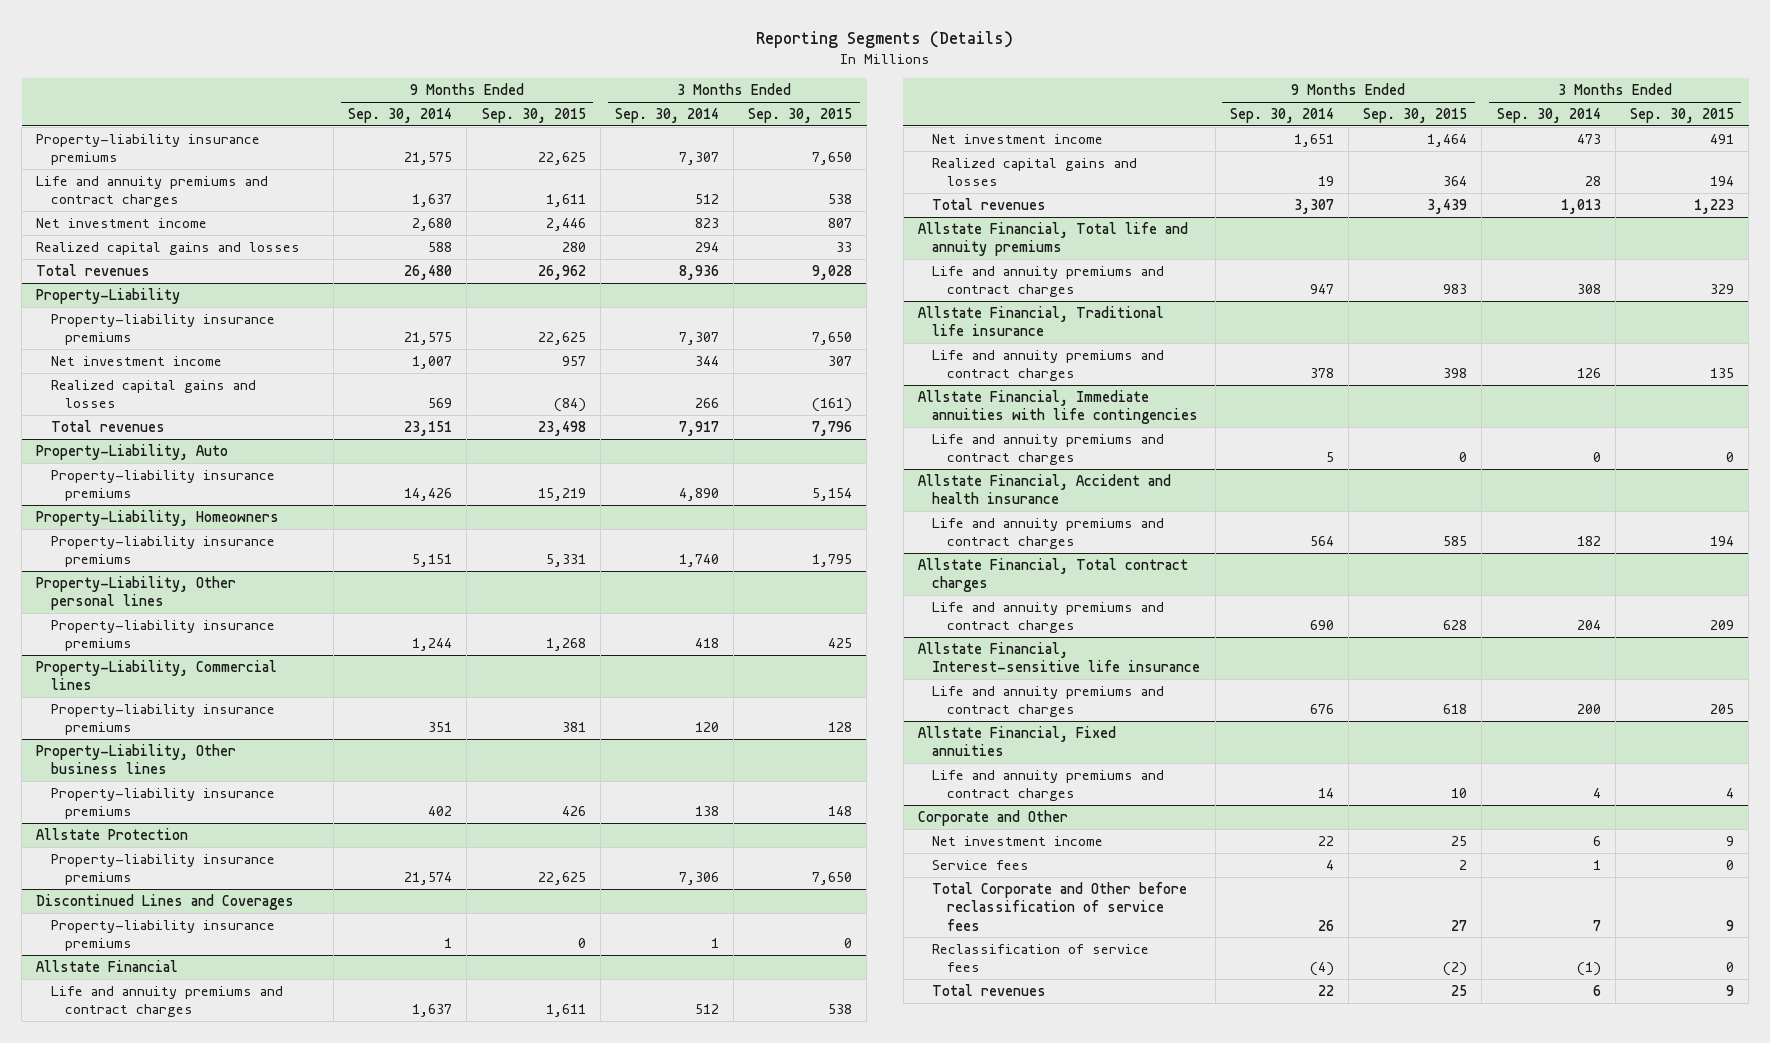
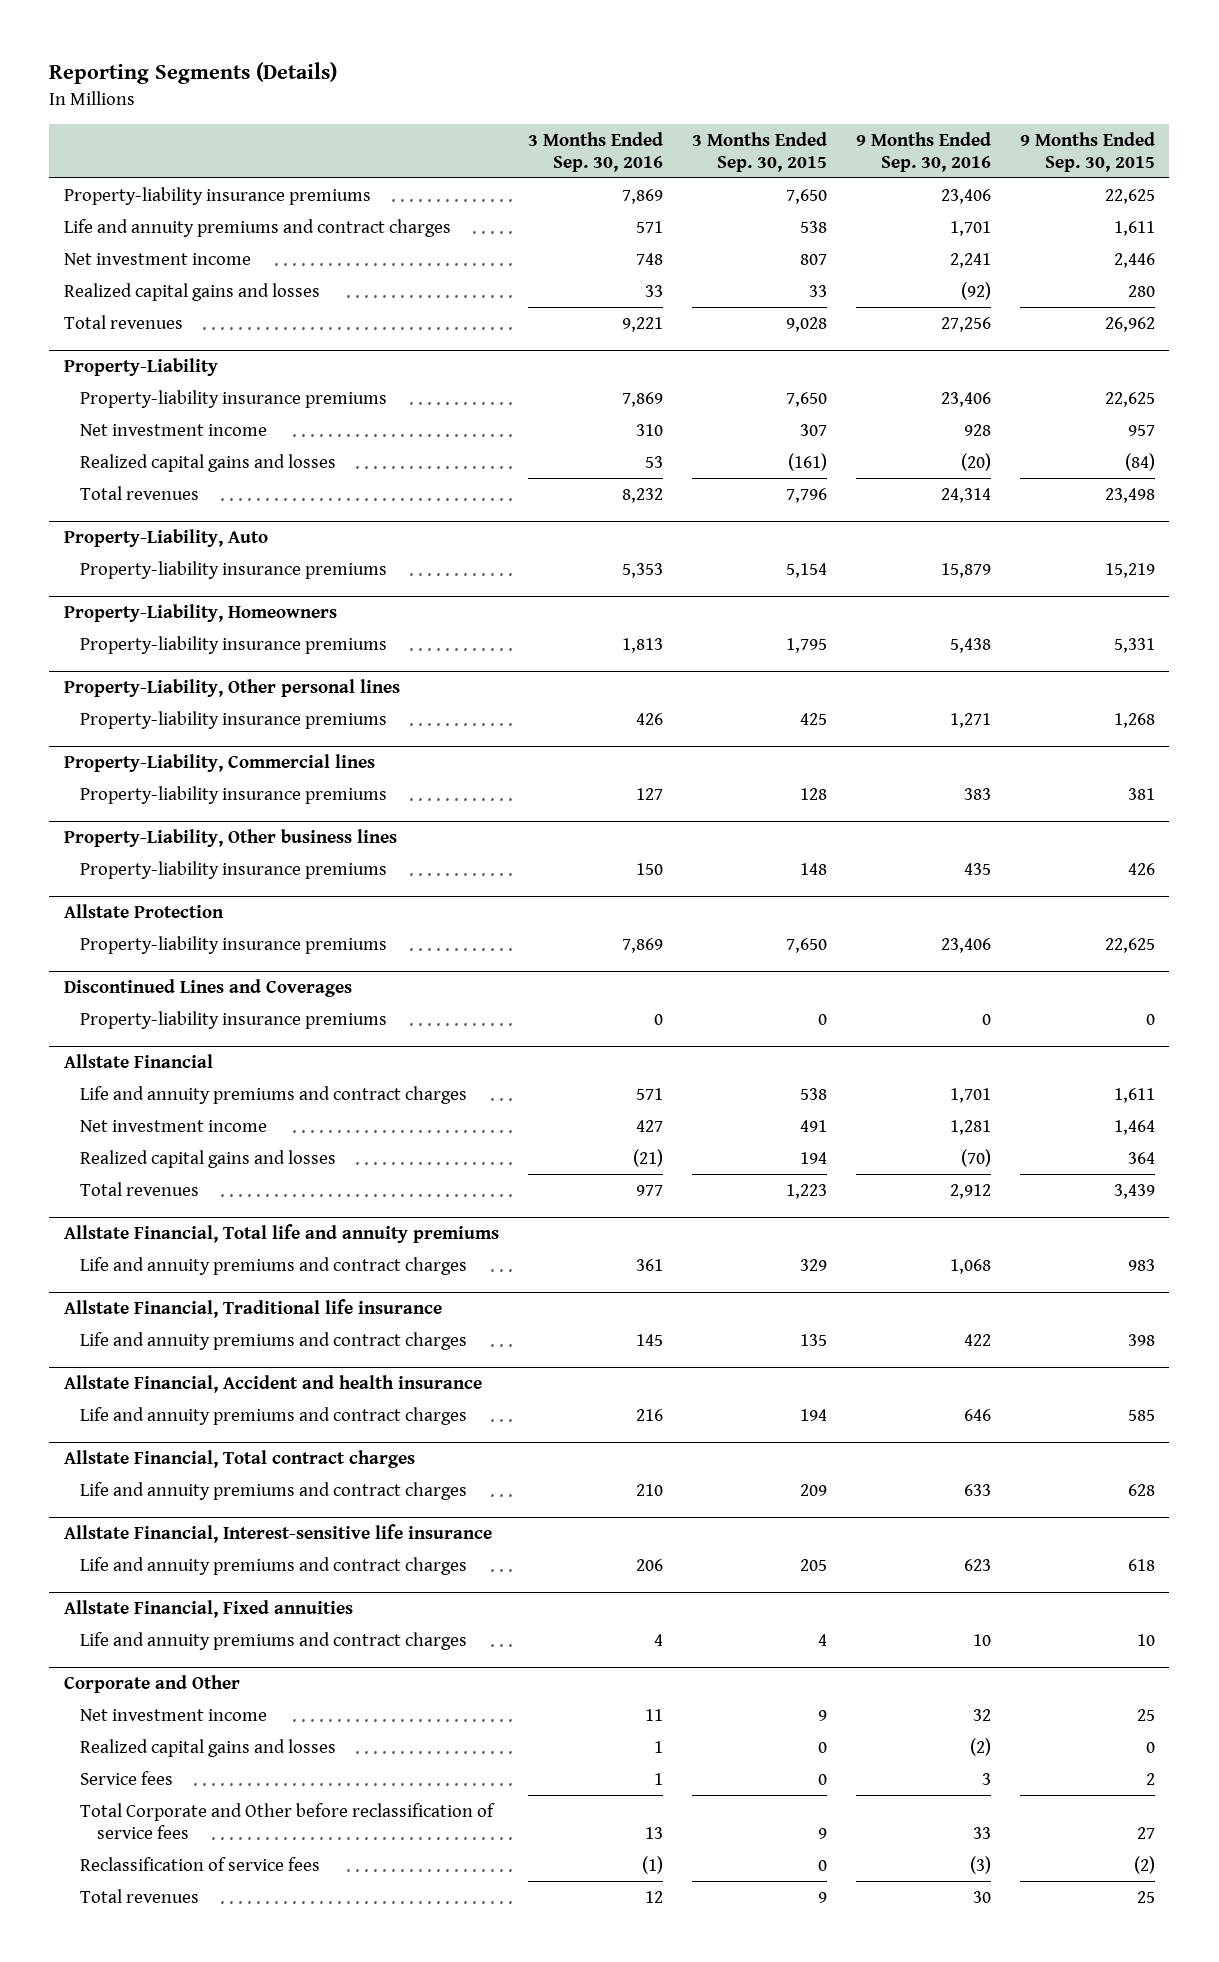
[348,107,453,123] Sep. 30, 2014 -> none
[614,107,719,123] Sep. 30, 2014 -> none
none -> [527,131,663,172] 3 Months Ended Sep. 30, 2016
none -> [855,131,991,172] 9 Months Ended Sep. 30, 2016
[917,389,1199,425] Allstate Financial, Immediate annuities with life contingencies -> none
[932,433,1165,466] Life and annuity premiums and contract charges -> none
none -> [80,1738,337,1757] Realized capital gains and losses

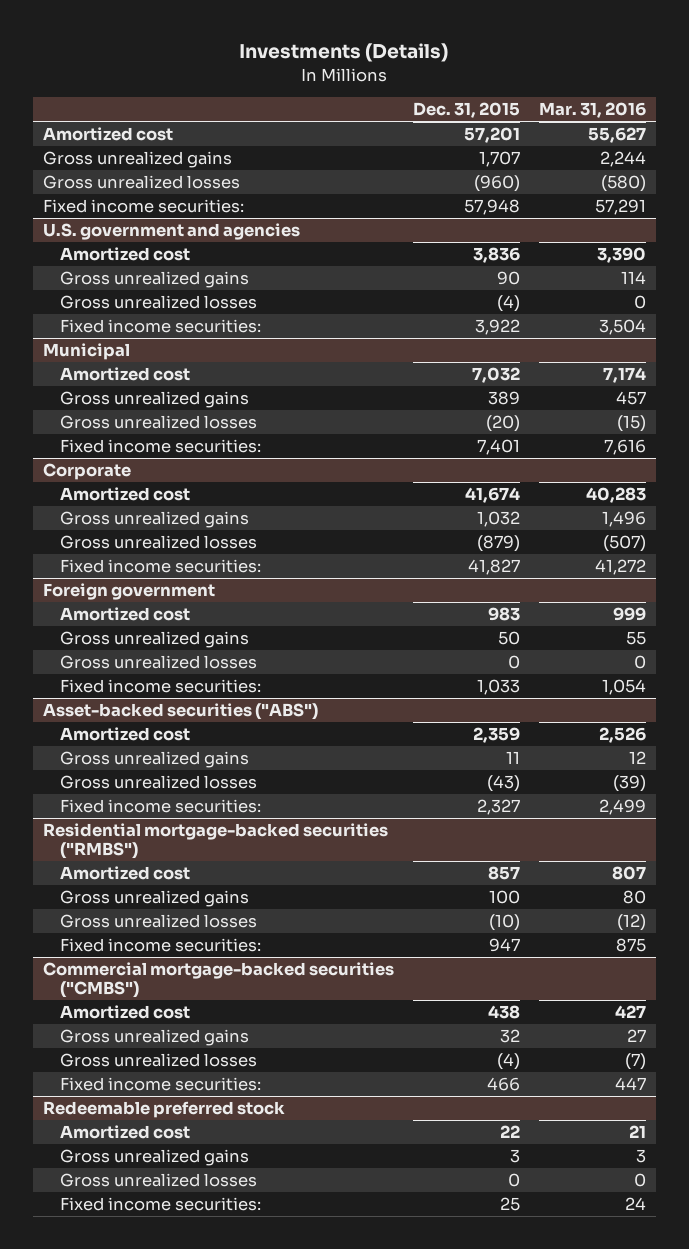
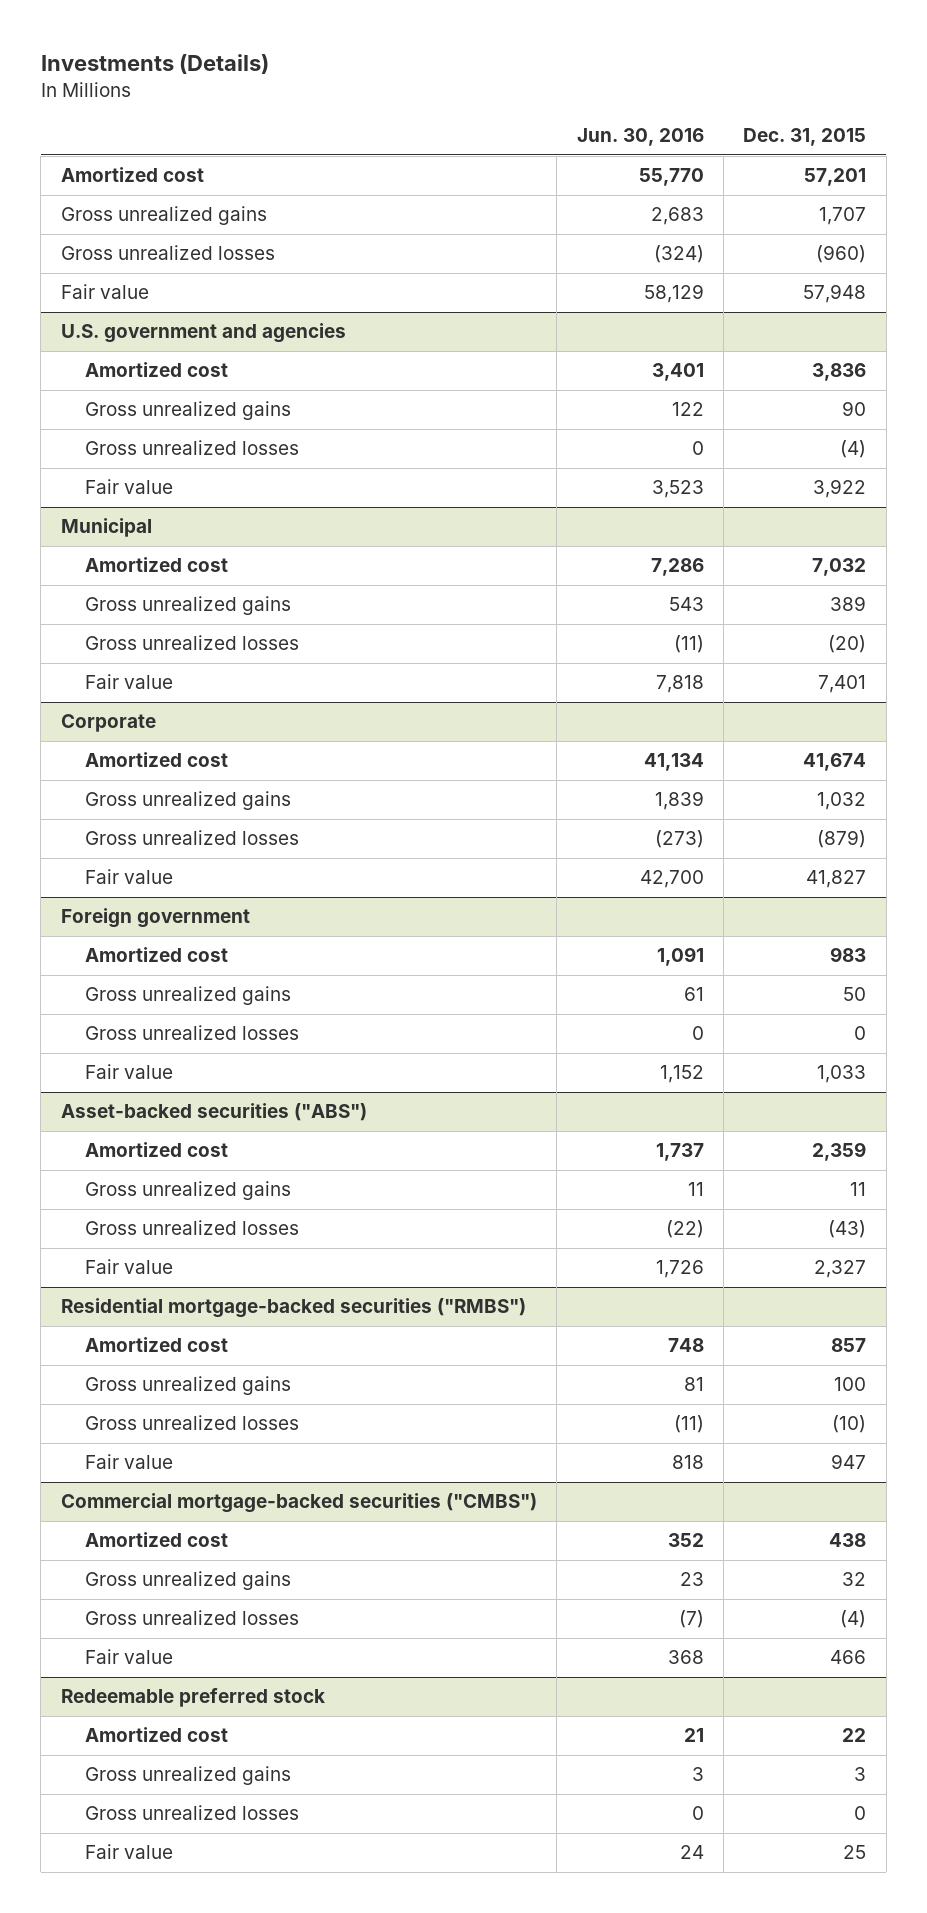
[539,101,647,118] Mar. 31, 2016 -> none
none -> [576,128,704,147] Jun. 30, 2016
[42,199,244,214] Fixed income securities: -> [60,284,149,300] Fair value
[60,319,262,334] Fixed income securities: -> [84,479,173,495] Fair value
[60,439,262,454] Fixed income securities: -> [84,674,173,690] Fair value
[60,559,262,574] Fixed income securities: -> [84,869,173,885] Fair value
[60,679,262,694] Fixed income securities: -> [84,1064,173,1080] Fair value
[60,799,262,814] Fixed income securities: -> [84,1259,173,1275] Fair value
[60,938,262,953] Fixed income securities: -> [84,1454,173,1470] Fair value
[60,1077,262,1092] Fixed income securities: -> [84,1649,173,1665] Fair value
[60,1197,262,1212] Fixed income securities: -> [84,1844,173,1860] Fair value

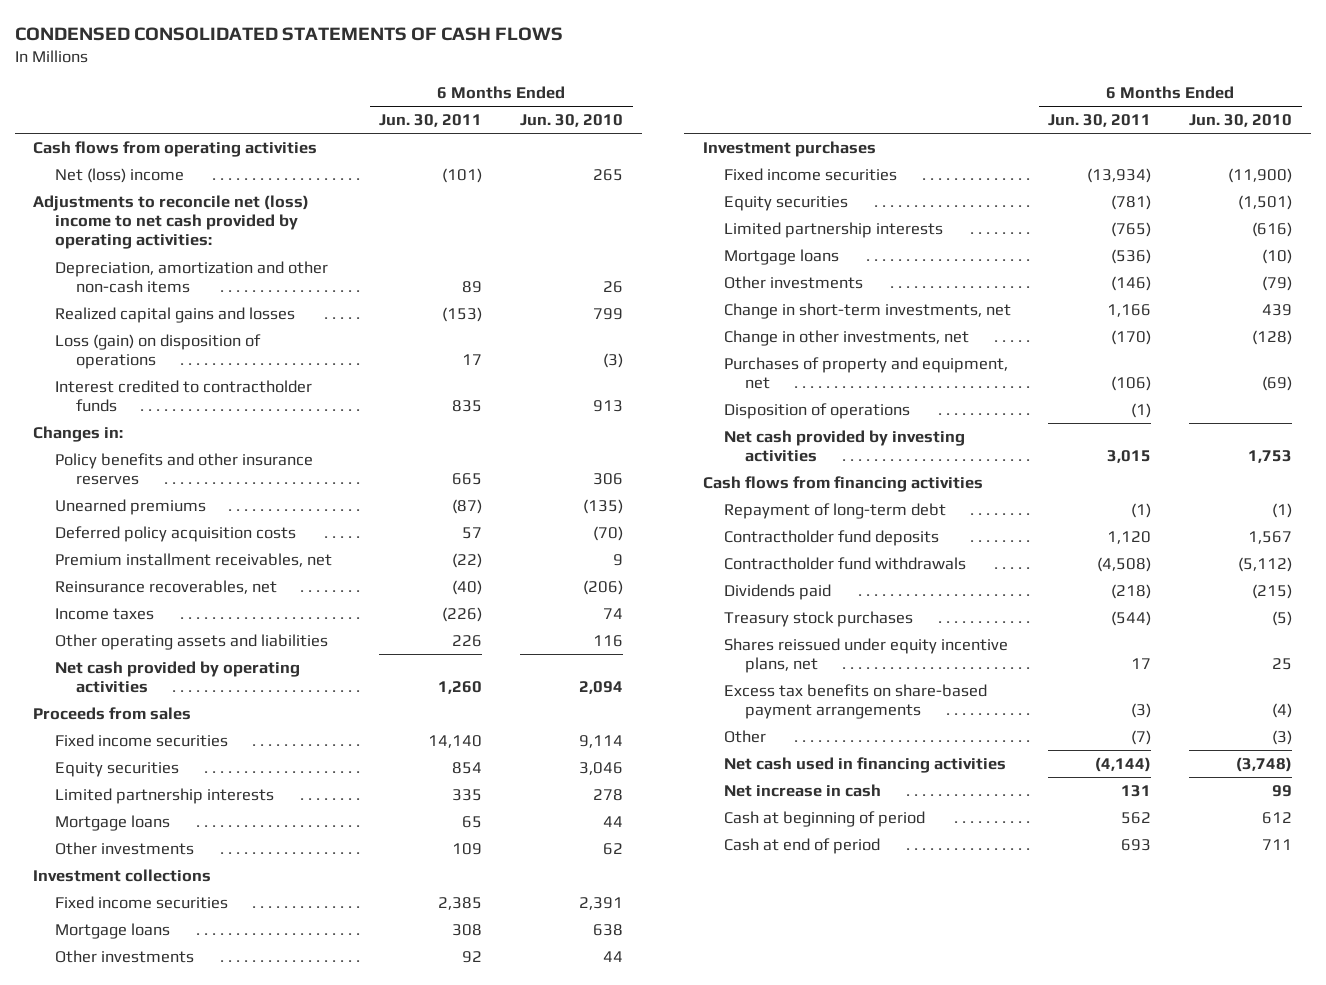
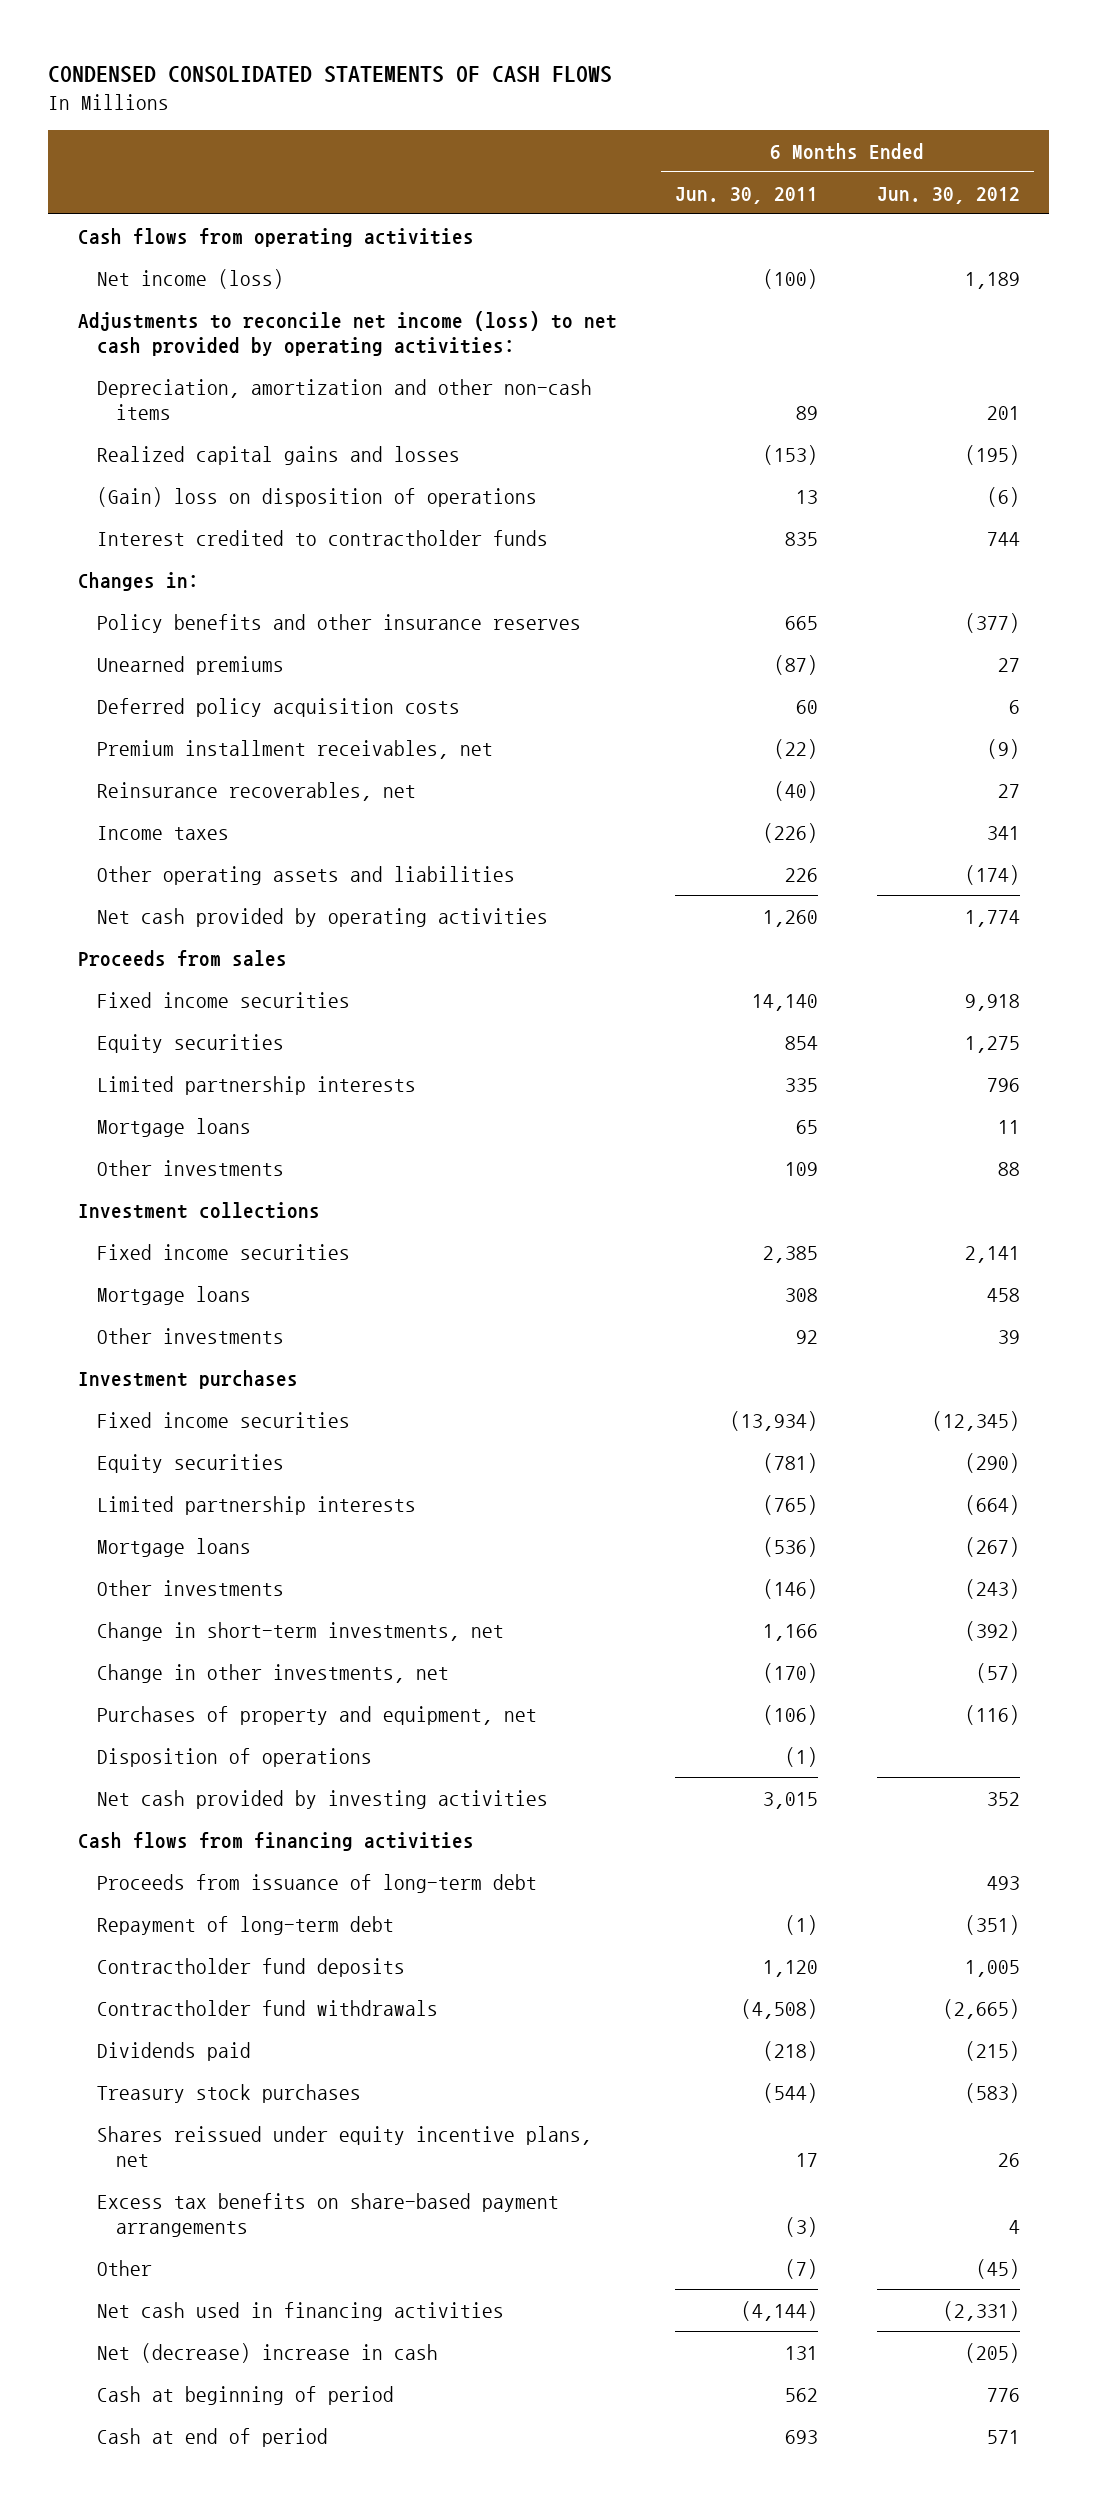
[520,114,624,128] Jun. 30, 2010 -> none
none -> [876,186,1020,204] Jun. 30, 2012
[54,168,184,184] Net (loss) income -> [97,268,285,289] Net income (loss)
[442,168,483,184] (101) -> [763,268,819,289] (100)
[33,195,310,250] Adjustments to reconcile net (loss) income to net cash provided by operating activities: -> [77,310,617,356] Adjustments to reconcile net income (loss) to net cash provided by operating activities:
[54,334,261,370] Loss (gain) on disposition of operations -> [97,486,538,507] (Gain) loss on disposition of operations
[462,354,483,366] 17 -> [796,489,819,504] 13
[462,527,483,540] 57 -> [796,699,819,714] 60
none -> [97,1873,538,1893] Proceeds from issuance of long-term debt
[723,784,881,798] Net increase in cash -> [97,2342,439,2363] Net (decrease) increase in cash

